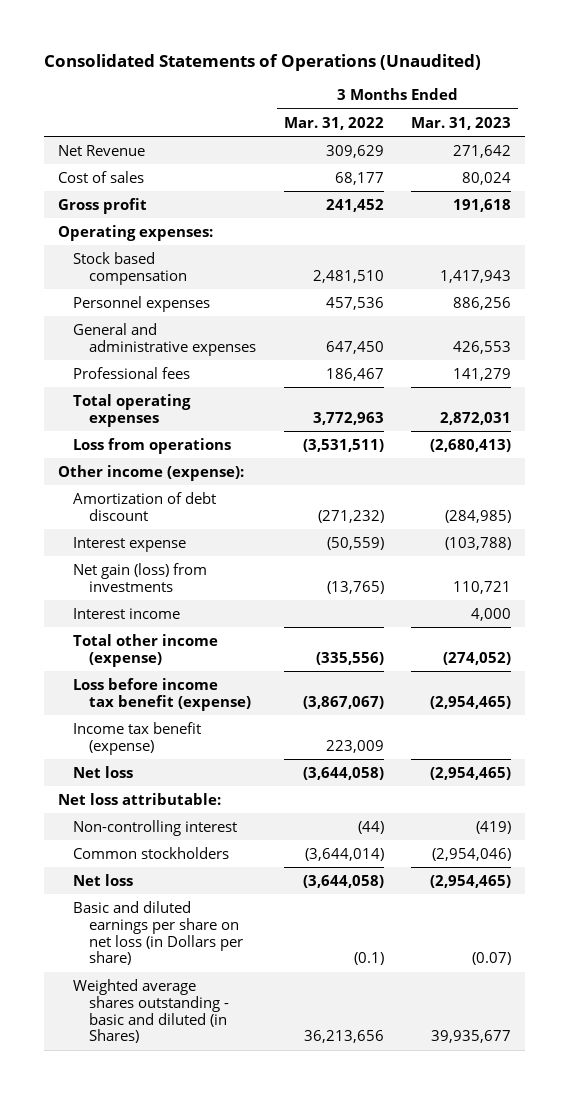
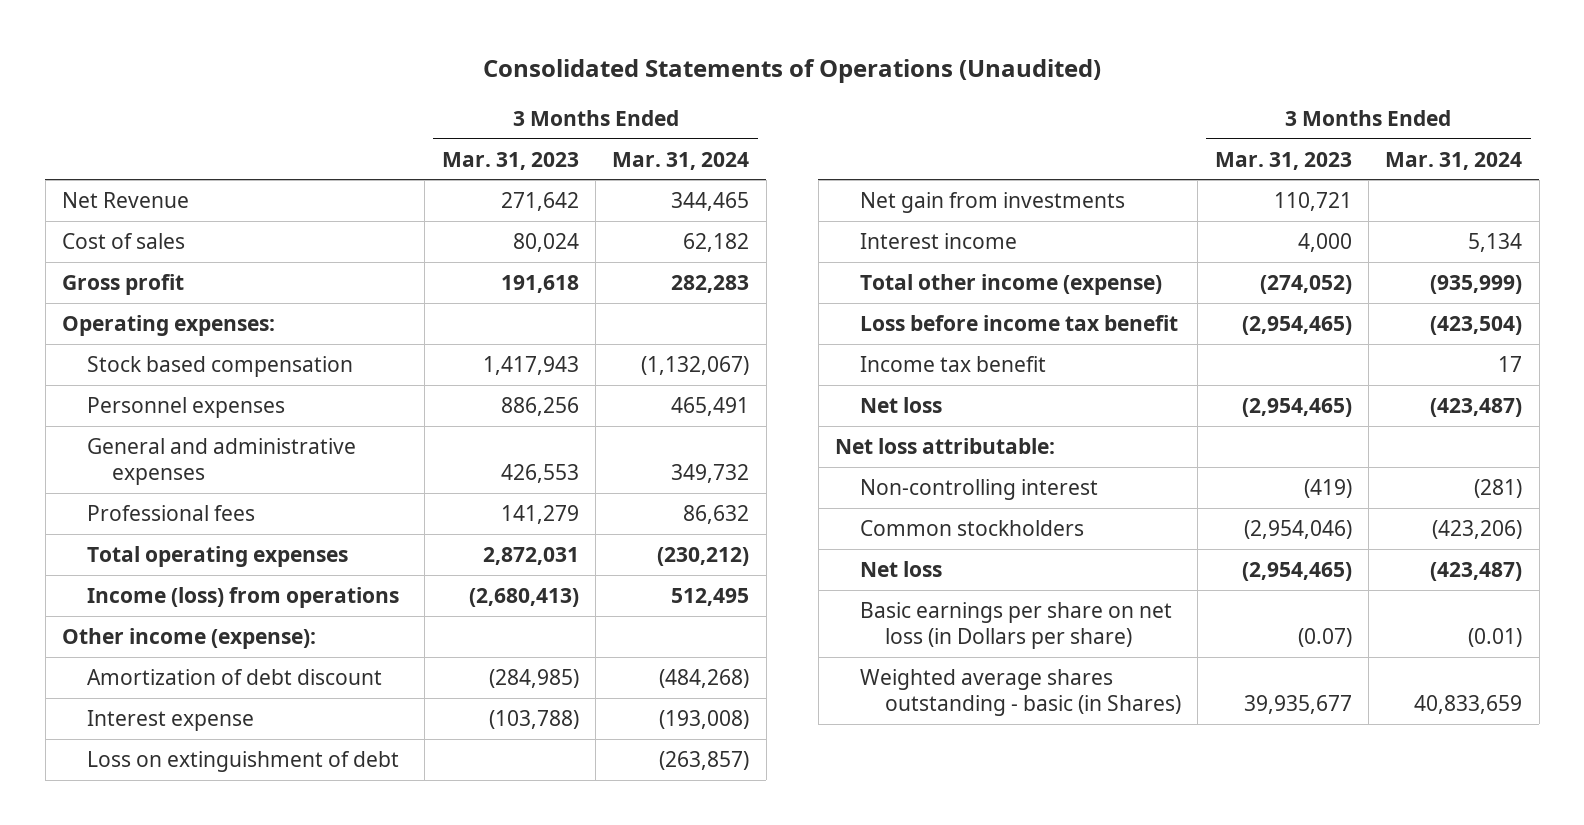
[283,116,384,130] Mar. 31, 2022 -> none
none -> [612,151,750,170] Mar. 31, 2024
[73,437,232,454] Loss from operations -> [87,586,400,608] Income (loss) from operations
none -> [87,750,400,772] Loss on extinguishment of debt
[73,562,208,592] Net gain (loss) from investments -> [859,191,1125,213] Net gain from investments
[73,677,252,711] Loss before income tax benefit (expense) -> [859,314,1178,331] Loss before income tax benefit
[73,721,202,755] Income tax benefit (expense) -> [859,355,1046,372] Income tax benefit
[73,900,244,966] Basic and diluted earnings per share on net loss (in Dollars per share) -> [859,601,1172,649] Basic earnings per share on net loss (in Dollars per share)
[73,978,230,1044] Weighted average shares outstanding - basic and diluted (in Shares) -> [859,668,1181,716] Weighted average shares outstanding - basic (in Shares)

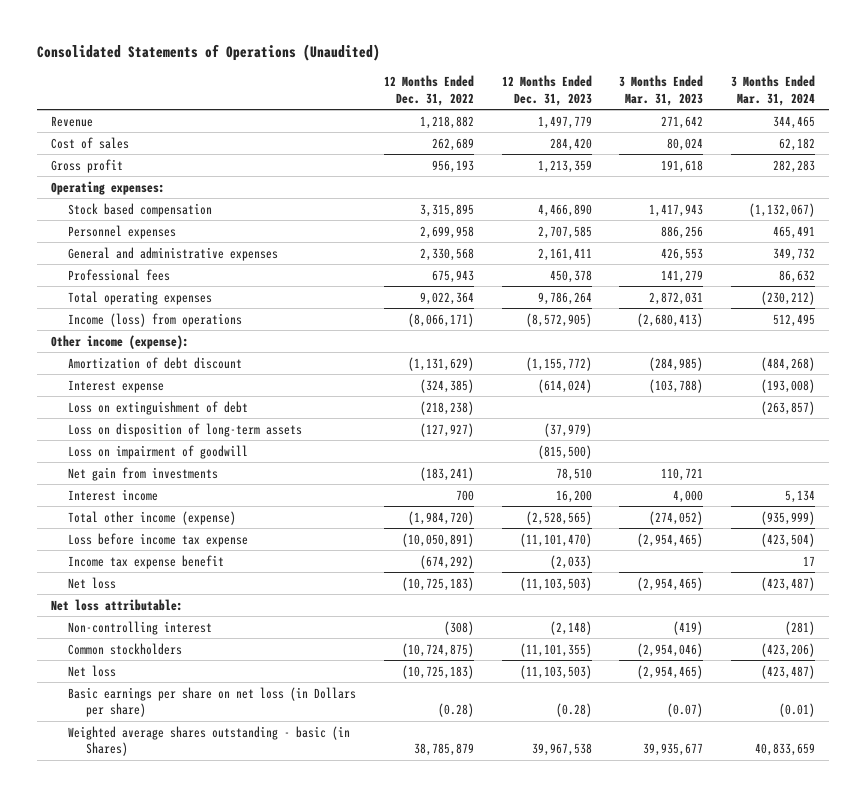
none -> [383,75,474,106] 12 Months Ended Dec. 31, 2022
none -> [501,75,592,106] 12 Months Ended Dec. 31, 2023
[62,191,190,208] Net Revenue -> [50,115,93,127] Revenue
none -> [68,422,303,437] Loss on disposition of long-term assets
none -> [68,444,249,459] Loss on impairment of goodwill
[859,314,1178,331] Loss before income tax benefit -> [68,532,249,547] Loss before income tax expense
[859,355,1046,372] Income tax benefit -> [68,554,225,569] Income tax expense benefit

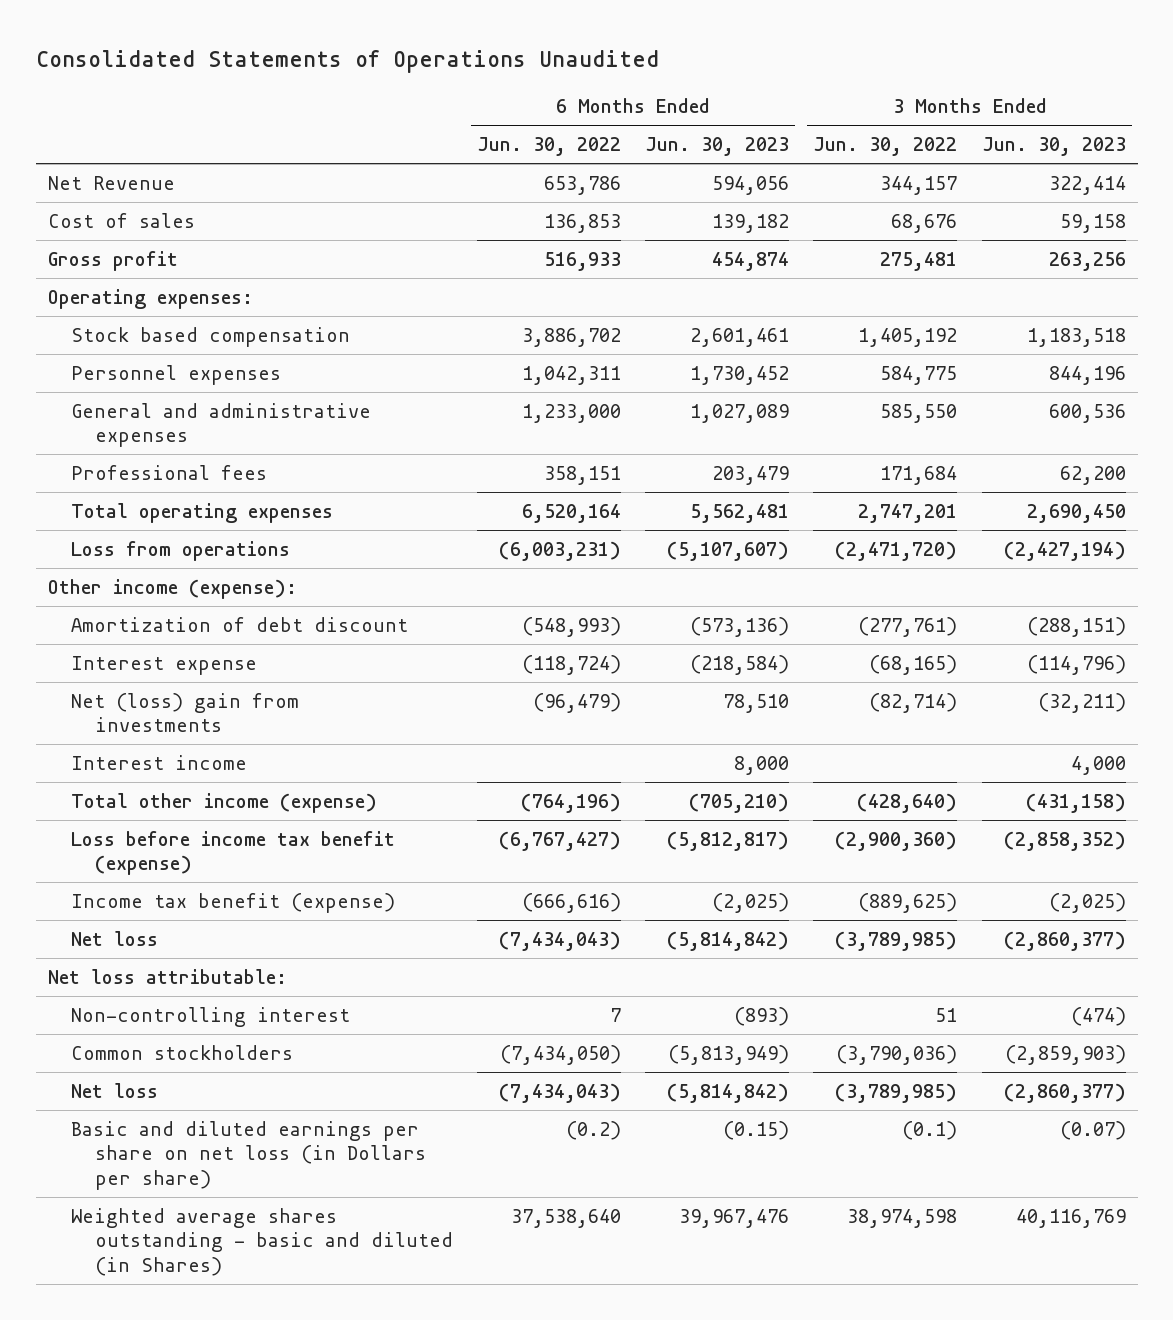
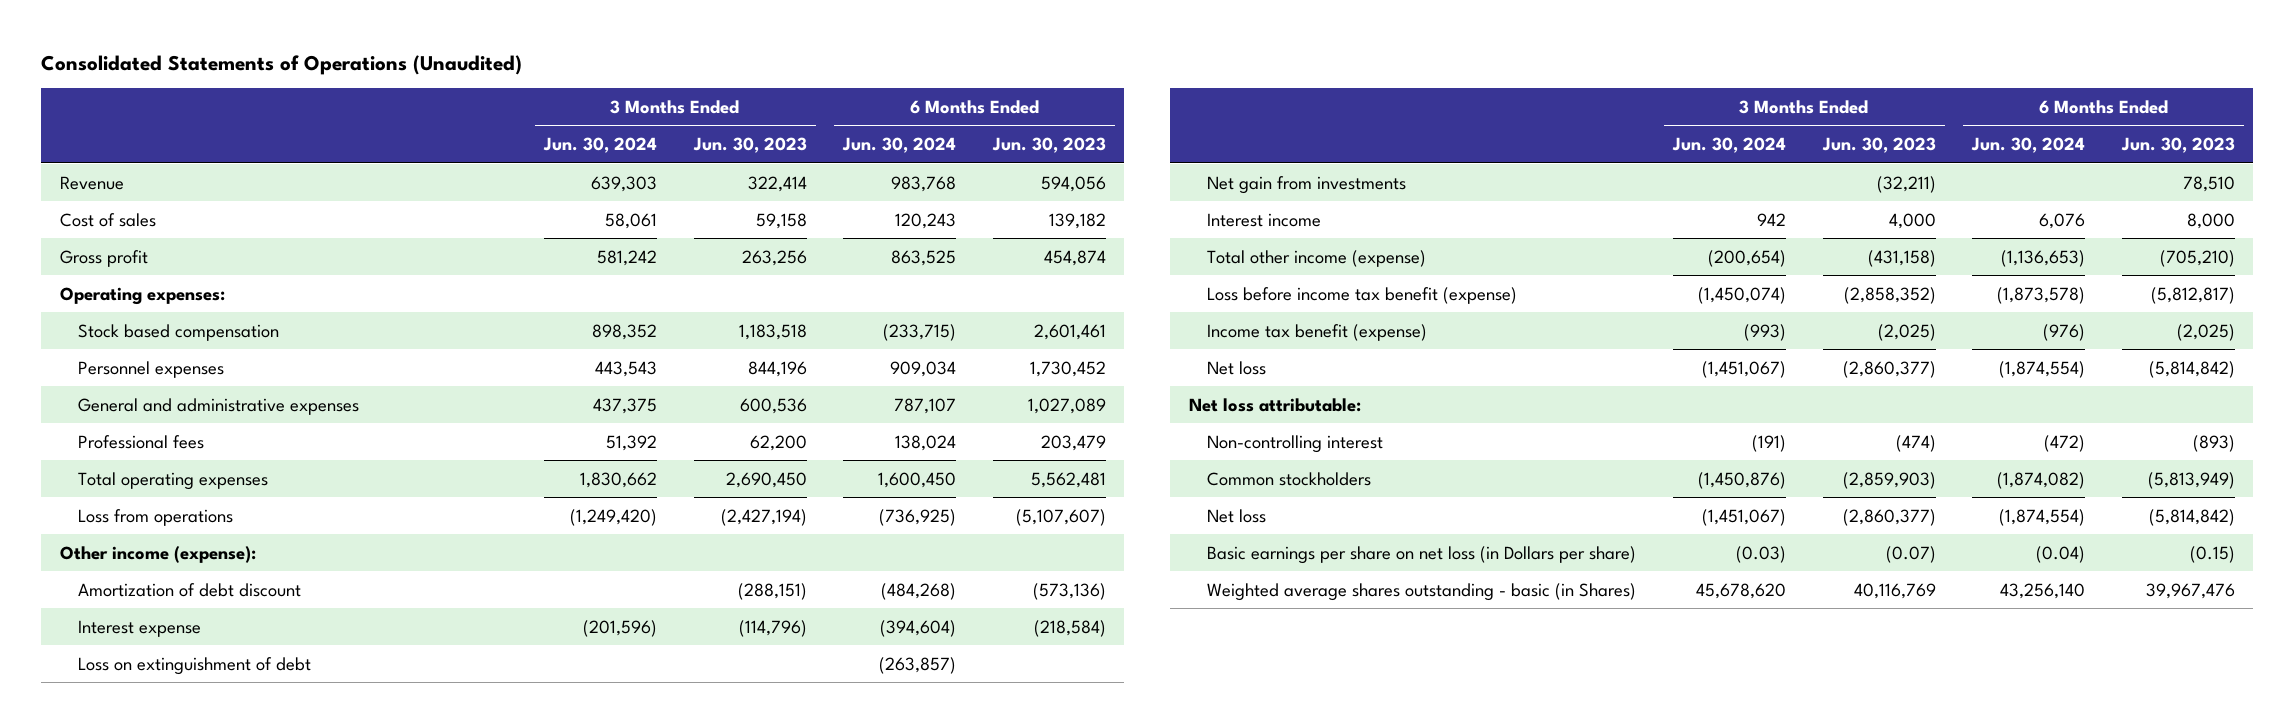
[35,49,659,73] Consolidated Statements of Operations Unaudited -> [41,54,523,75] Consolidated Statements of Operations (Unaudited)
[476,137,621,157] Jun. 30, 2022 -> none
[813,137,958,157] Jun. 30, 2022 -> none
none -> [543,136,658,153] Jun. 30, 2024
none -> [842,136,957,153] Jun. 30, 2024
[47,176,175,191] Net Revenue -> [59,175,124,190] Revenue
none -> [78,656,312,675] Loss on extinguishment of debt
[71,693,300,733] Net (loss) gain from investments -> [1207,175,1407,194] Net gain from investments
[71,1121,426,1190] Basic and diluted earnings per share on net loss (in Dollars per share) -> [1207,545,1637,564] Basic earnings per share on net loss (in Dollars per share)
[71,1208,453,1276] Weighted average shares outstanding - basic and diluted (in Shares) -> [1207,582,1637,601] Weighted average shares outstanding - basic (in Shares)

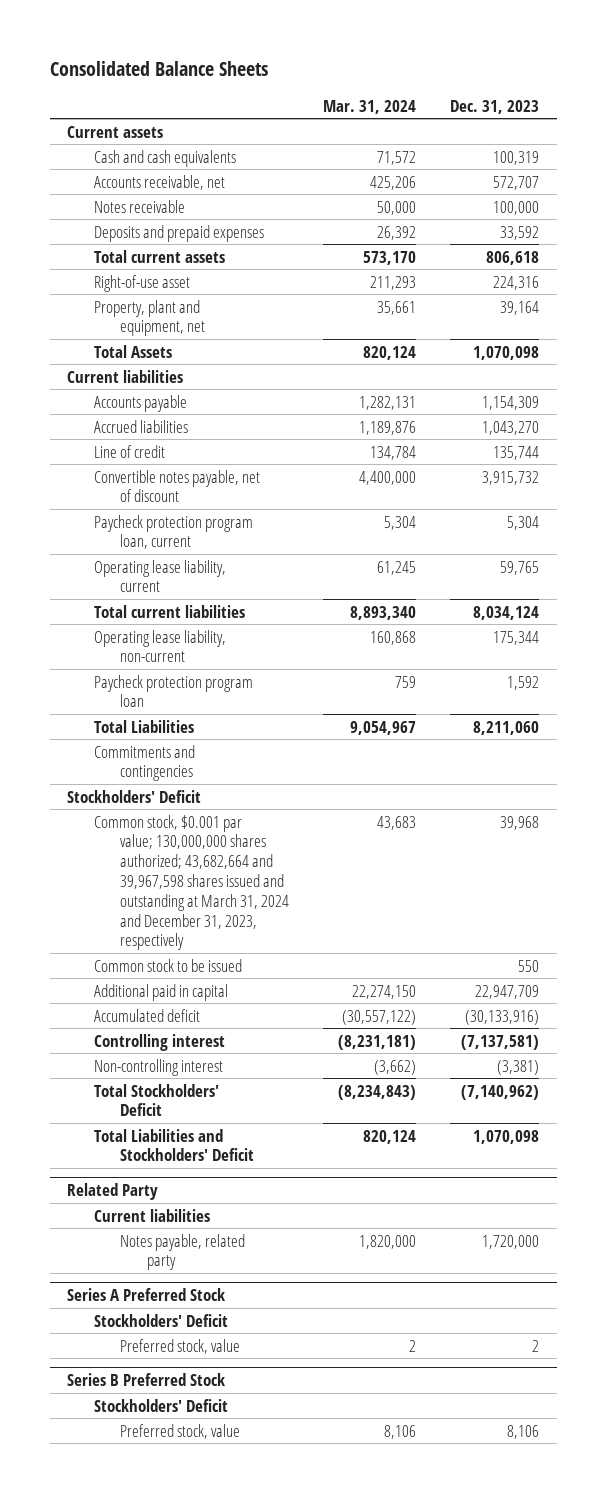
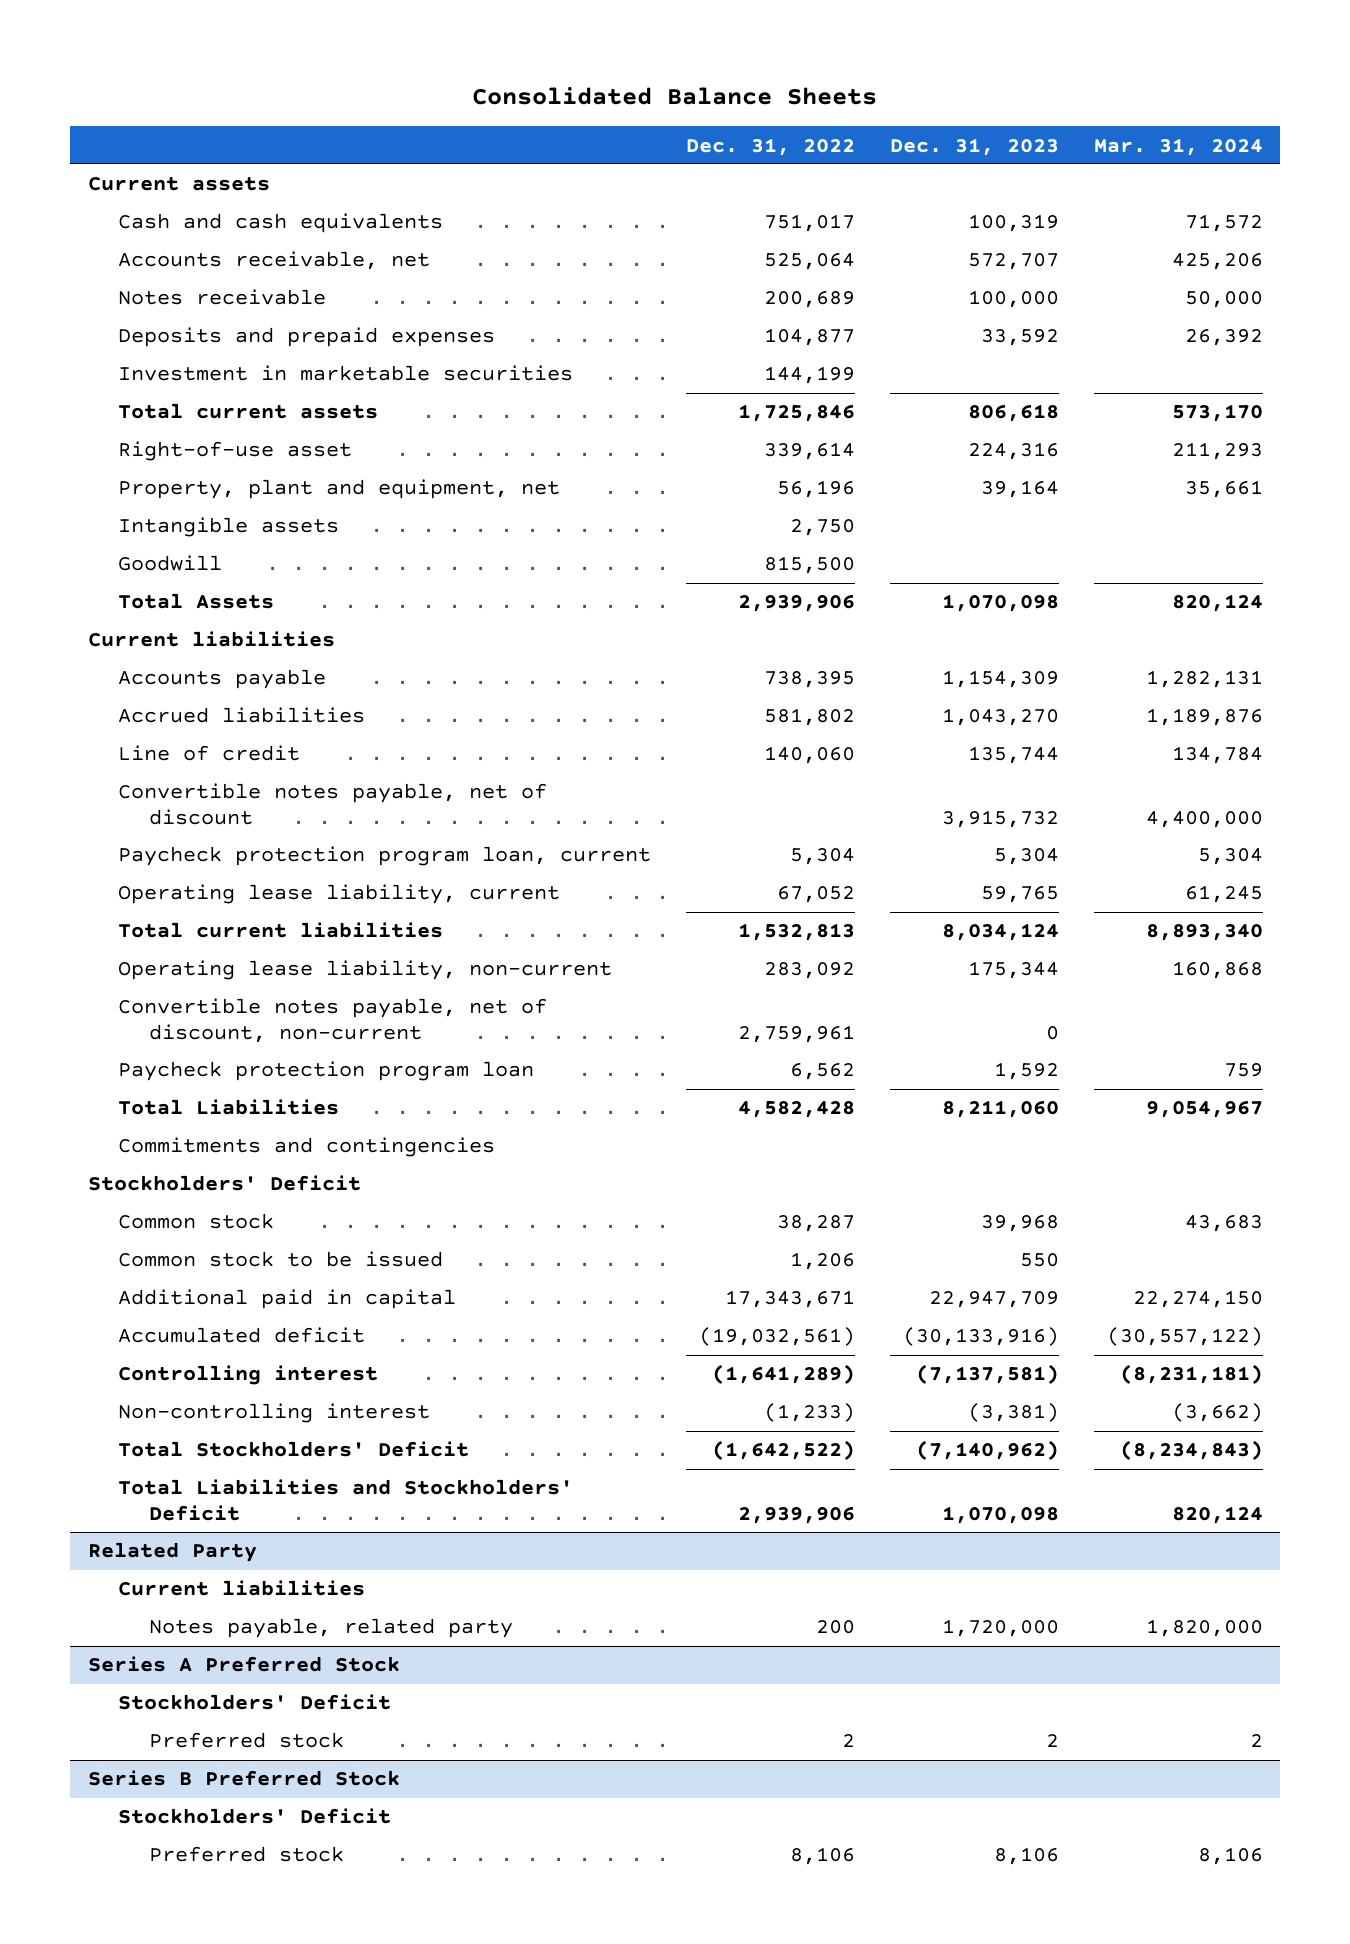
none -> [685,137,855,156] Dec. 31, 2022
none -> [118,365,574,382] Investment in marketable securities
none -> [118,517,340,538] Intangible assets
none -> [118,555,223,572] Goodwill
none -> [118,998,548,1044] Convertible notes payable, net of discount, non-current
[93,814,290,951] Common stock, $0.001 par value; 130,000,000 shares authorized; 43,682,664 and 39,967,598 shares issued and outstanding at March 31, 2024 and December 31, 2023, respectively -> [118,1213,275,1230] Common stock
[120,1338,241,1354] Preferred stock, value -> [148,1732,344,1749] Preferred stock
[120,1423,241,1439] Preferred stock, value -> [148,1846,344,1863] Preferred stock

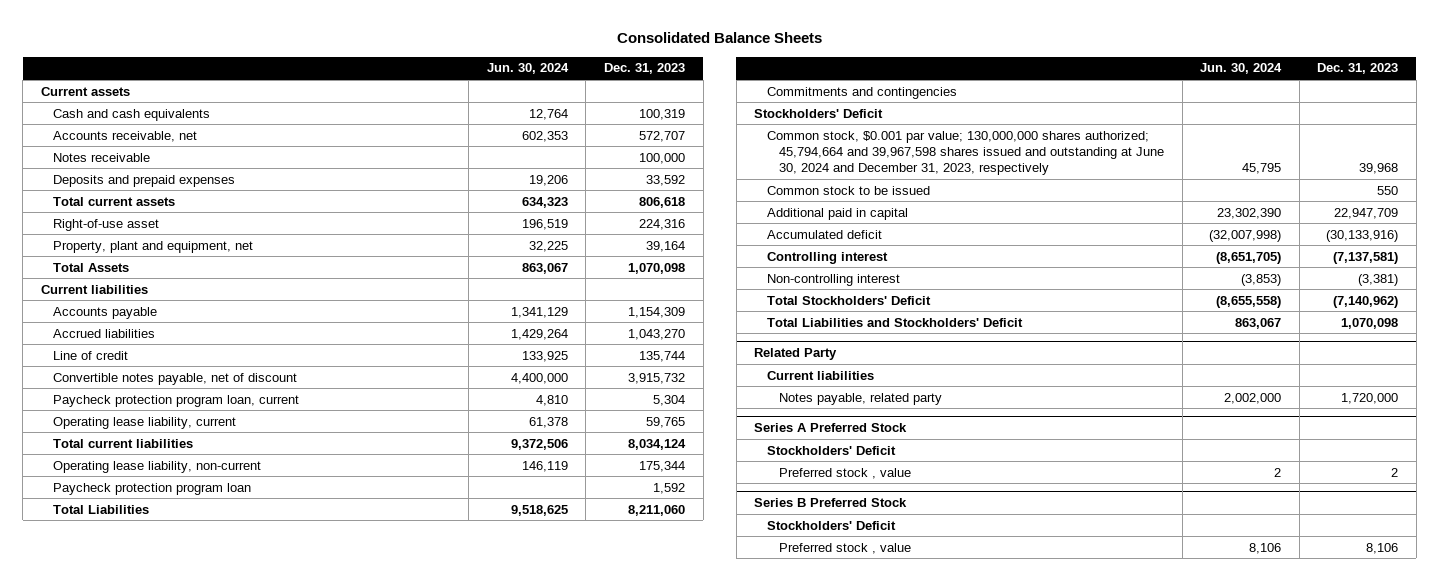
[685,137,855,156] Dec. 31, 2022 -> none
[1093,137,1263,156] Mar. 31, 2024 -> none
none -> [486,63,569,75] Jun. 30, 2024
[118,365,574,382] Investment in marketable securities -> none
[118,517,340,538] Intangible assets -> none
[118,555,223,572] Goodwill -> none
[118,998,548,1044] Convertible notes payable, net of discount, non-current -> none
[118,1213,275,1230] Common stock -> [766,130,1164,175] Common stock, $0.001 par value; 130,000,000 shares authorized; 45,794,664 and 39,967,598 shares issued and outstanding at June 30, 2024 and December 31, 2023, respectively
[148,1732,344,1749] Preferred stock -> [778,467,911,479] Preferred stock , value
[148,1846,344,1863] Preferred stock -> [778,542,911,554] Preferred stock , value

